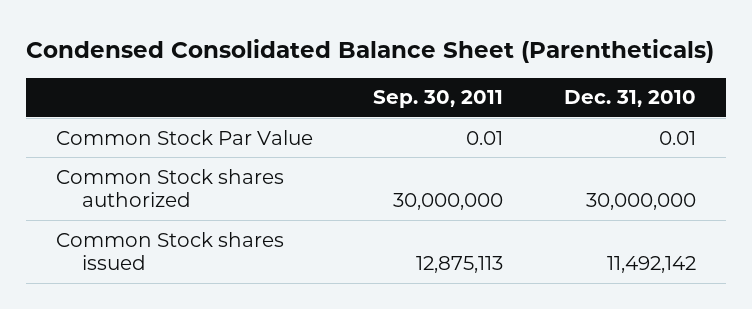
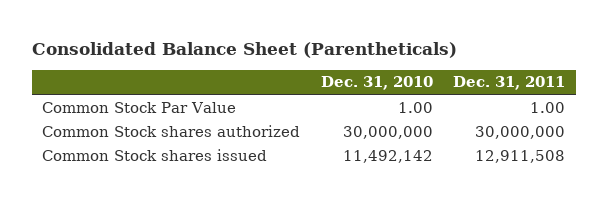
[26,38,715,63] Condensed Consolidated Balance Sheet (Parentheticals) -> [31,41,457,58] Consolidated Balance Sheet (Parentheticals)
[373,90,504,109] Sep. 30, 2011 -> none
none -> [453,76,566,91] Dec. 31, 2011
[658,130,696,145] 0.01 -> [397,101,433,113] 1.00

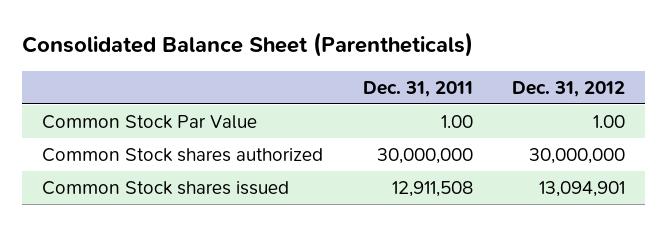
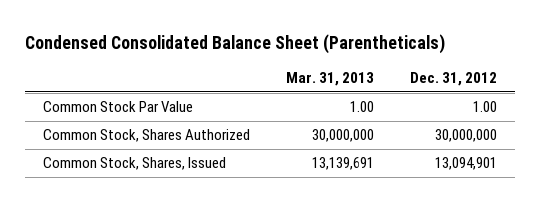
[22,32,474,58] Consolidated Balance Sheet (Parentheticals) -> [25,33,446,54] Condensed Consolidated Balance Sheet (Parentheticals)
[362,81,473,98] Dec. 31, 2011 -> none
none -> [286,71,375,86] Mar. 31, 2013
[42,147,324,162] Common Stock shares authorized -> [43,129,251,143] Common Stock, Shares Authorized
[42,180,290,195] Common Stock shares issued -> [43,157,227,171] Common Stock, Shares, Issued

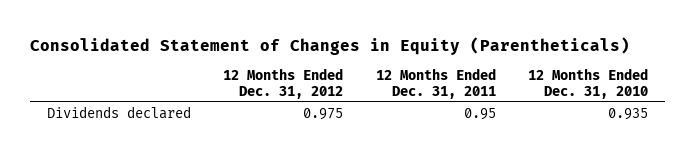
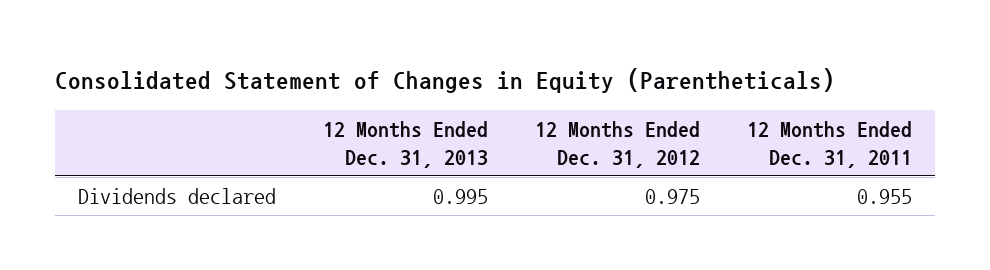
[528,67,649,99] 12 Months Ended Dec. 31, 2010 -> none
none -> [323,120,489,168] 12 Months Ended Dec. 31, 2013
[463,108,496,121] 0.95 -> [856,188,912,204] 0.955

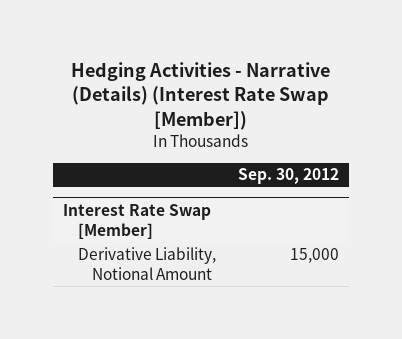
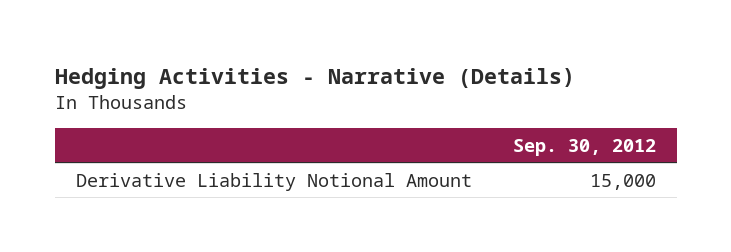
[71,61,331,130] Hedging Activities - Narrative (Details) (Interest Rate Swap [Member]) -> [54,67,575,89] Hedging Activities - Narrative (Details)
[63,203,212,239] Interest Rate Swap [Member] -> none
[77,246,216,280] Derivative Liability, Notional Amount -> [75,172,472,191] Derivative Liability Notional Amount

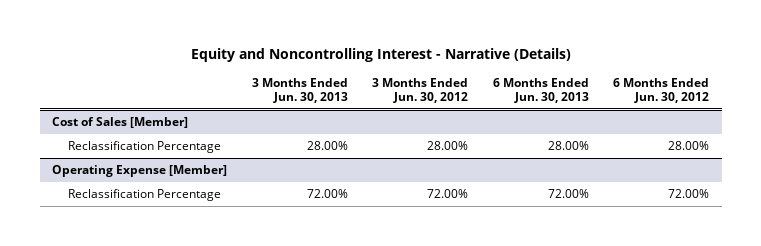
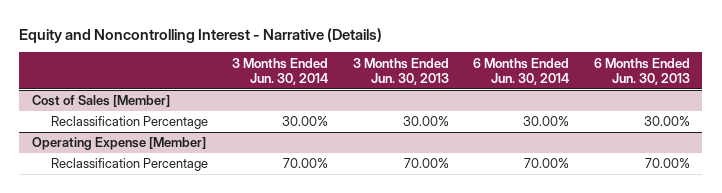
[372,77,469,104] 3 Months Ended Jun. 30, 2012 -> none
[613,77,710,104] 6 Months Ended Jun. 30, 2012 -> none
none -> [232,57,329,86] 3 Months Ended Jun. 30, 2014
none -> [473,57,570,86] 6 Months Ended Jun. 30, 2014
[306,141,348,151] 28.00% -> [402,116,449,127] 30.00%
[547,141,589,151] 28.00% -> [644,116,691,127] 30.00%
[306,189,348,199] 72.00% -> [403,158,449,169] 70.00%
[547,189,589,199] 72.00% -> [645,158,691,169] 70.00%

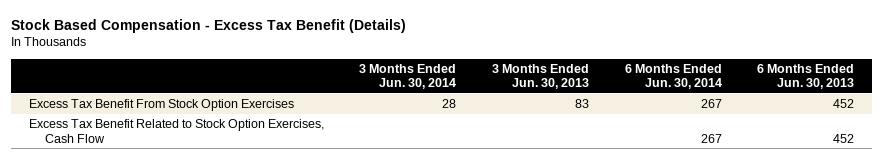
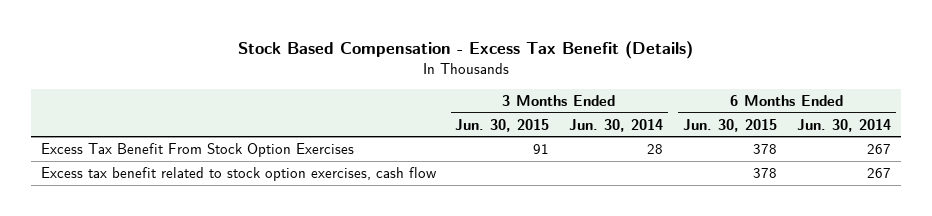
[491,63,589,90] 3 Months Ended Jun. 30, 2013 -> none
[757,63,855,90] 6 Months Ended Jun. 30, 2013 -> none
none -> [455,118,550,132] Jun. 30, 2015
none -> [683,118,778,132] Jun. 30, 2015
[28,119,324,143] Excess Tax Benefit Related to Stock Option Exercises, Cash Flow -> [40,166,437,181] Excess tax benefit related to stock option exercises, cash flow

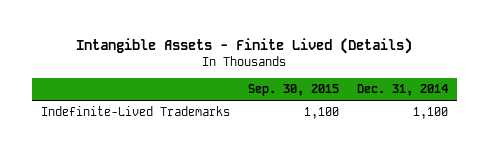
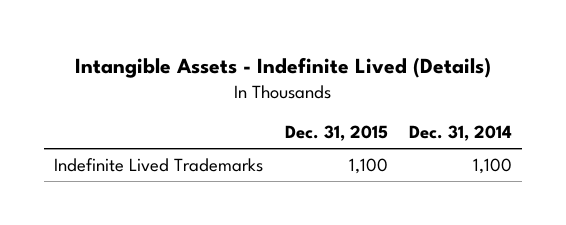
[76,38,413,55] Intangible Assets - Finite Lived (Details) -> [75,56,492,78] Intangible Assets - Indefinite Lived (Details)
[247,84,339,97] Sep. 30, 2015 -> none
none -> [284,125,388,142] Dec. 31, 2015
[40,106,230,117] Indefinite-Lived Trademarks -> [54,158,264,173] Indefinite Lived Trademarks

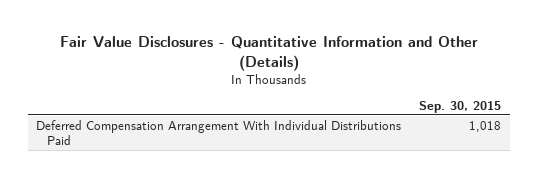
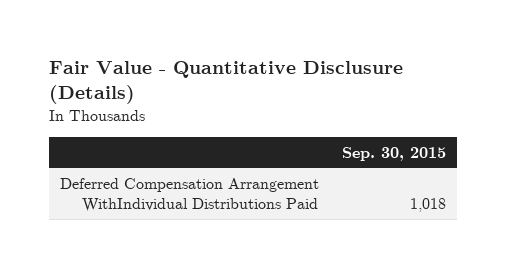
[59,36,478,71] Fair Value Disclosures - Quantitative Information and Other (Details) -> [49,61,404,105] Fair Value - Quantitative Disclusure (Details)
[36,119,402,145] Deferred Compensation Arrangement With Individual Distributions Paid -> [60,177,320,213] Deferred Compensation Arrangement WithIndividual Distributions Paid

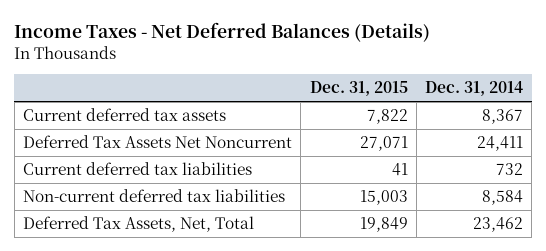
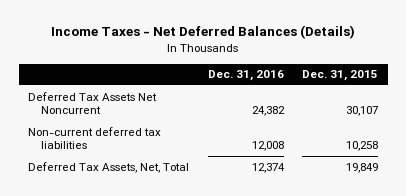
[425,81,524,97] Dec. 31, 2014 -> none
none -> [207,70,284,82] Dec. 31, 2016
[22,108,226,122] Current deferred tax assets -> none
[22,162,252,176] Current deferred tax liabilities -> none
[359,136,408,152] 27,071 -> [346,106,379,117] 30,107
[359,190,408,206] 15,003 -> [346,141,379,152] 10,258

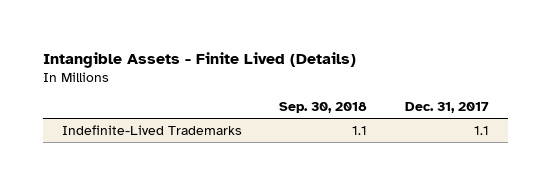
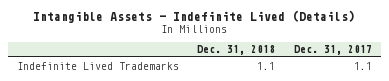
[42,51,356,68] Intangible Assets - Finite Lived (Details) -> [33,10,356,24] Intangible Assets - Indefinite Lived (Details)
[279,102,368,114] Sep. 30, 2018 -> none
none -> [197,45,276,56] Dec. 31, 2018
[61,125,242,136] Indefinite-Lived Trademarks -> [16,61,179,70] Indefinite Lived Trademarks

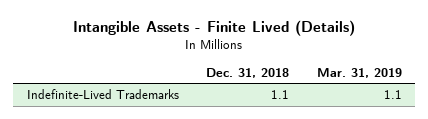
[33,10,356,24] Intangible Assets - Indefinite Lived (Details) -> [73,20,356,37] Intangible Assets - Finite Lived (Details)
[293,45,372,56] Dec. 31, 2017 -> none
none -> [316,67,402,78] Mar. 31, 2019
[16,61,179,70] Indefinite Lived Trademarks -> [26,89,179,100] Indefinite-Lived Trademarks

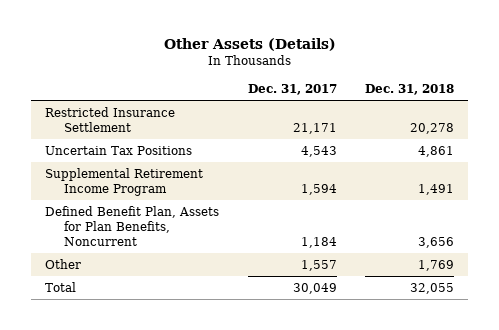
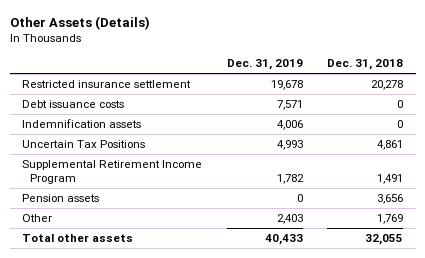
[247,84,337,96] Dec. 31, 2017 -> none
none -> [226,59,303,71] Dec. 31, 2019
[45,106,176,132] Restricted Insurance Settlement -> [21,79,191,88] Restricted insurance settlement
none -> [21,99,124,108] Debt issuance costs
none -> [21,118,141,128] Indemnification assets
[45,205,220,246] Defined Benefit Plan, Assets for Plan Benefits, Noncurrent -> [21,193,99,202] Pension assets
[45,281,77,292] Total -> [21,233,133,242] Total other assets

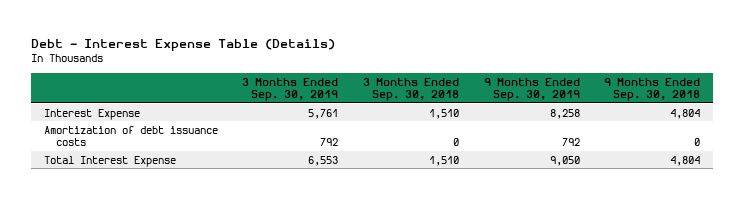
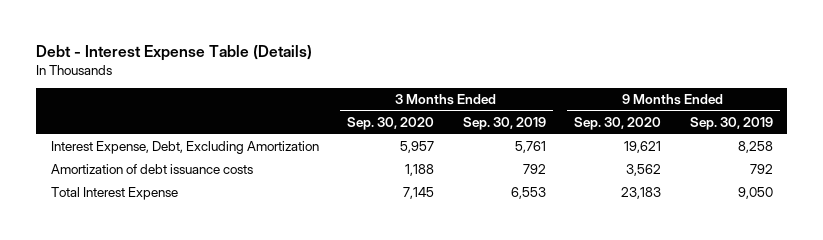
[362,77,459,101] 3 Months Ended Sep. 30, 2018 -> none
[604,77,701,101] 9 Months Ended Sep. 30, 2018 -> none
none -> [347,117,435,131] Sep. 30, 2020
none -> [574,117,662,131] Sep. 30, 2020
[43,108,140,120] Interest Expense -> [50,141,319,155] Interest Expense, Debt, Excluding Amortization

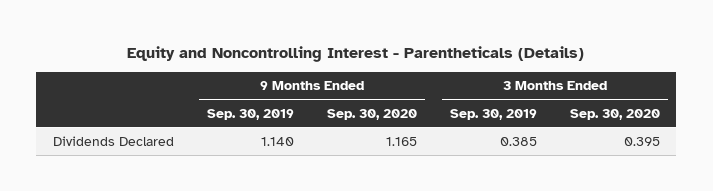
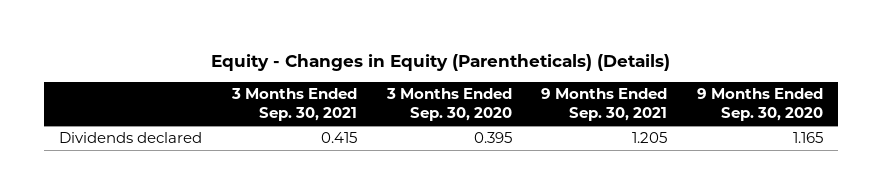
[127,46,585,63] Equity and Noncontrolling Interest - Parentheticals (Details) -> [211,54,671,72] Equity - Changes in Equity (Parentheticals) (Details)
[206,108,294,120] Sep. 30, 2019 -> none
[449,108,537,120] Sep. 30, 2019 -> none
none -> [230,88,357,122] 3 Months Ended Sep. 30, 2021
none -> [541,88,668,122] 9 Months Ended Sep. 30, 2021
[52,136,174,147] Dividends Declared -> [58,132,202,144] Dividends declared

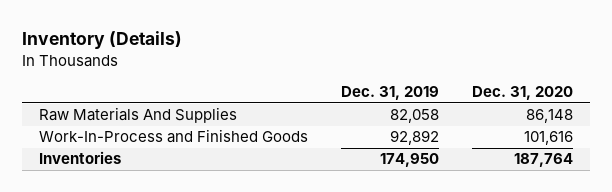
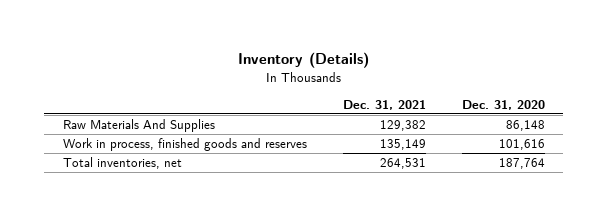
[340,86,439,101] Dec. 31, 2019 -> none
none -> [342,99,426,110] Dec. 31, 2021
[38,129,308,144] Work-In-Process and Finished Goods -> [62,138,307,152] Work in process, finished goods and reserves
[38,151,121,165] Inventories -> [62,157,182,170] Total inventories, net

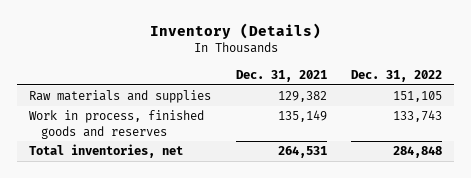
[461,99,545,110] Dec. 31, 2020 -> none
none -> [350,69,442,82] Dec. 31, 2022
[62,119,215,133] Raw Materials And Supplies -> [29,90,212,104] Raw materials and supplies

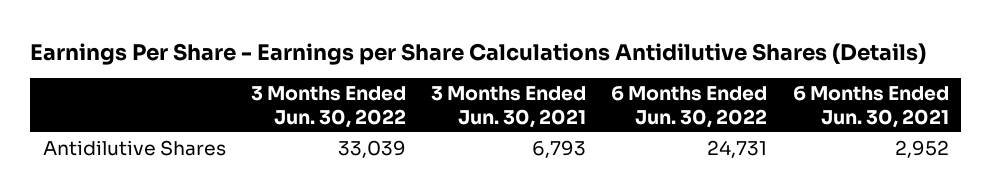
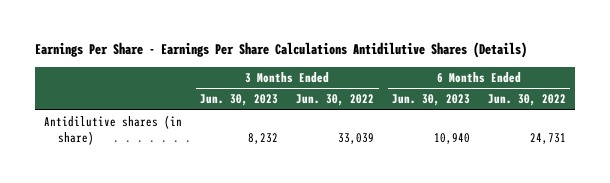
[30,42,927,65] Earnings Per Share - Earnings per Share Calculations Antidilutive Shares (Details) -> [35,42,528,59] Earnings Per Share - Earnings Per Share Calculations Antidilutive Shares (Details)
[431,86,587,128] 3 Months Ended Jun. 30, 2021 -> none
[792,86,949,128] 6 Months Ended Jun. 30, 2021 -> none
none -> [200,94,279,107] Jun. 30, 2023
none -> [392,94,471,107] Jun. 30, 2023
[42,139,226,156] Antidilutive Shares -> [44,115,183,145] Antidilutive shares (in share)

